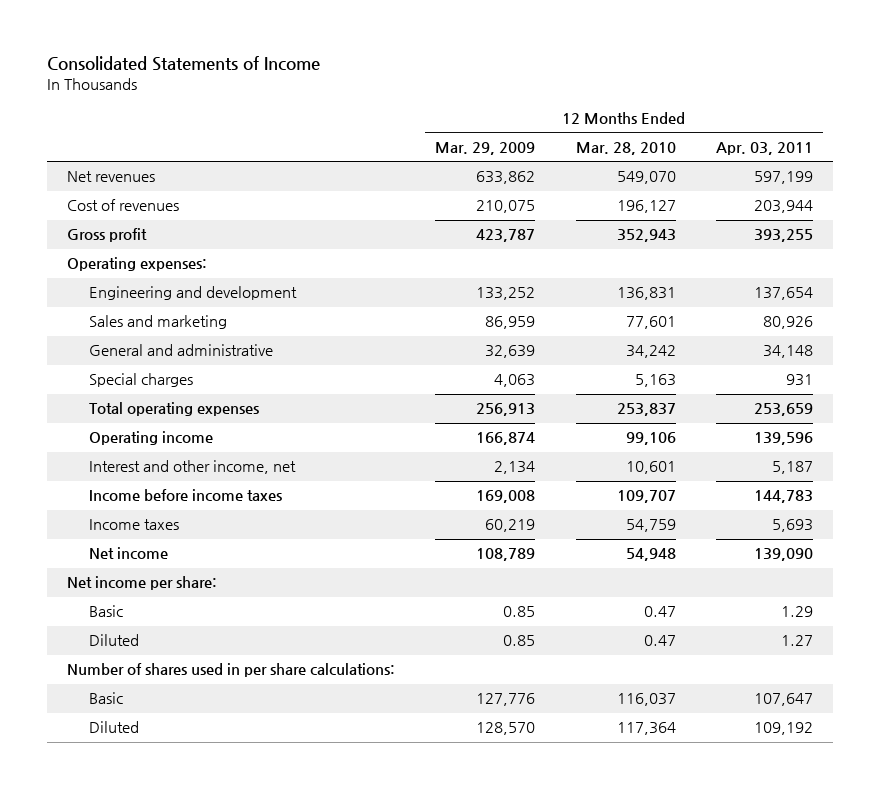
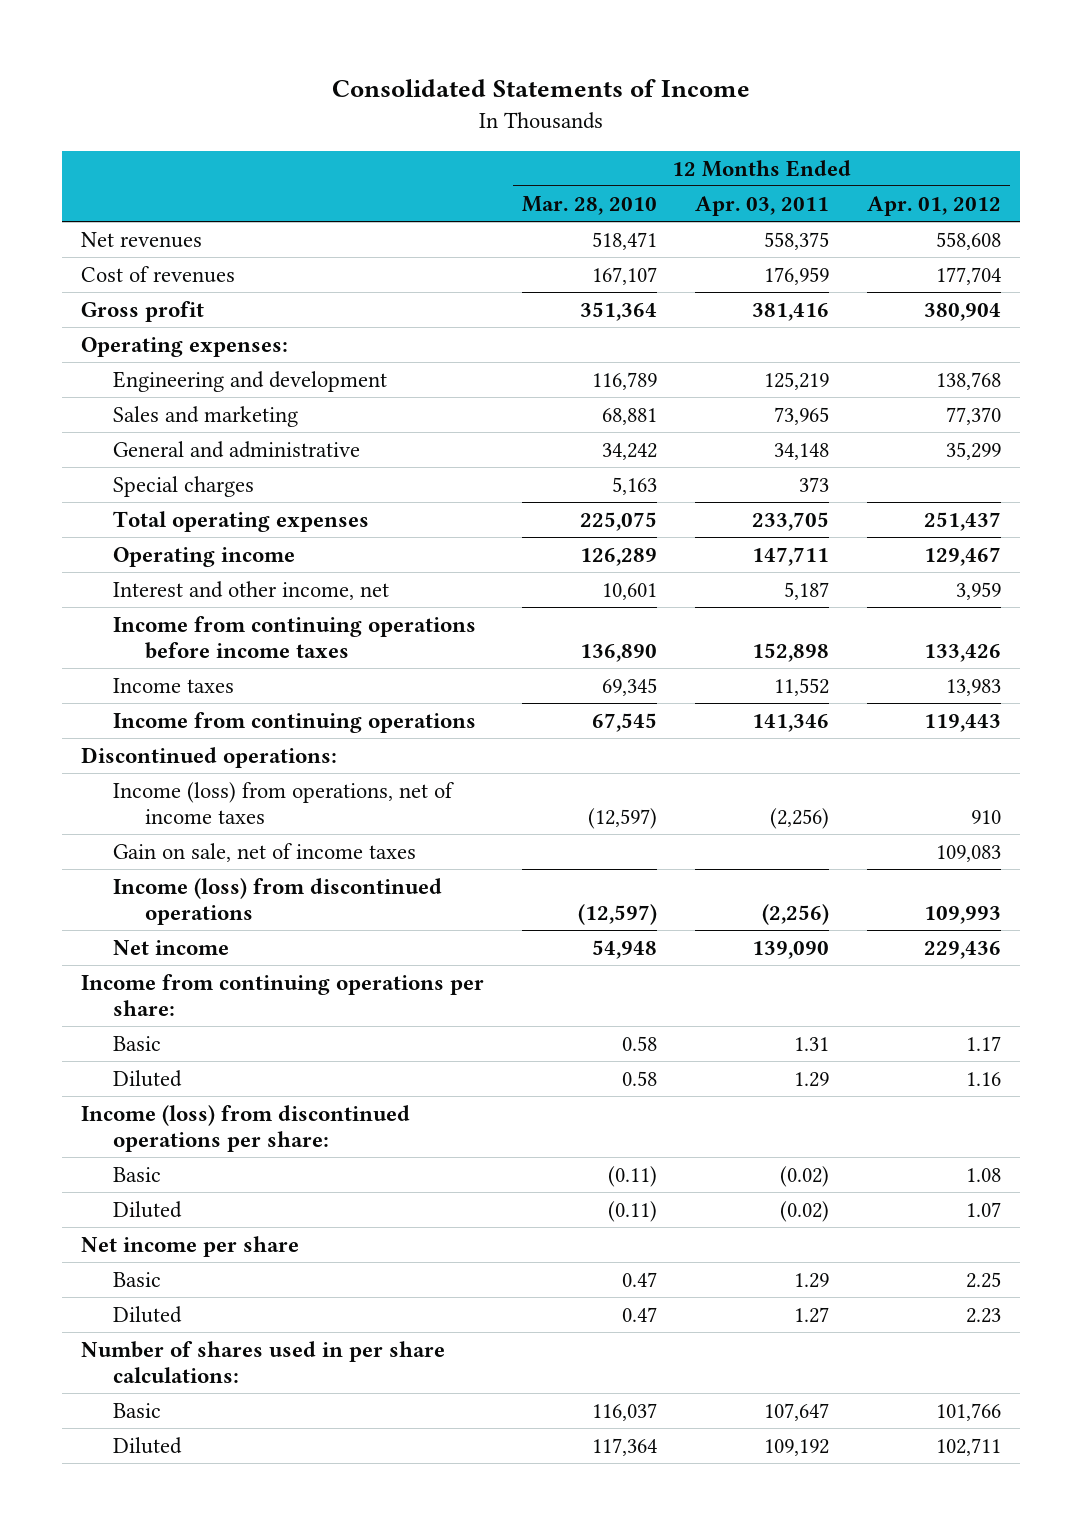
[435,141,536,155] Mar. 29, 2009 -> none
none -> [866,195,1001,216] Apr. 01, 2012
[616,171,676,185] 549,070 -> [592,232,658,251] 518,471
[754,171,814,185] 597,199 -> [764,232,830,251] 558,375
[616,200,676,214] 196,127 -> [592,267,658,286] 167,107
[754,200,814,214] 203,944 -> [764,267,830,286] 176,959
[616,229,676,243] 352,943 -> [580,302,658,322] 351,364
[754,229,814,243] 393,255 -> [752,303,830,322] 381,416
[616,287,676,301] 136,831 -> [592,372,658,391] 116,789
[754,287,814,301] 137,654 -> [764,372,830,391] 125,219
[625,316,676,330] 77,601 -> [602,408,658,426] 68,881
[763,316,814,330] 80,926 -> [774,407,830,426] 73,965
[786,374,814,387] 931 -> [799,477,830,493] 373
[616,403,676,417] 253,837 -> [580,512,658,532] 225,075
[754,403,814,417] 253,659 -> [752,512,830,532] 233,705
[625,432,676,446] 99,106 -> [580,548,658,567] 126,289
[754,432,814,446] 139,596 -> [752,547,830,567] 147,711
[89,489,283,502] Income before income taxes -> [113,616,477,660] Income from continuing operations before income taxes
[616,490,676,504] 109,707 -> [580,644,658,663] 136,890
[754,490,814,504] 144,783 -> [752,643,830,663] 152,898
[625,519,676,533] 54,759 -> [602,678,658,697] 69,345
[772,519,814,533] 5,693 -> [774,678,830,697] 11,552
none -> [113,712,477,734] Income from continuing operations
none -> [81,747,338,769] Discontinued operations:
none -> [113,782,455,825] Income (loss) from operations, net of income taxes
none -> [113,843,417,863] Gain on sale, net of income taxes
none -> [113,878,443,926] Income (loss) from discontinued operations
none -> [81,974,485,1017] Income from continuing operations per share:
none -> [113,1036,162,1052] Basic
none -> [113,1070,183,1088] Diluted
none -> [81,1105,411,1153] Income (loss) from discontinued operations per share:
none -> [113,1167,162,1183] Basic
none -> [113,1201,183,1219] Diluted
[66,576,217,591] Net income per share: -> [81,1236,300,1258] Net income per share

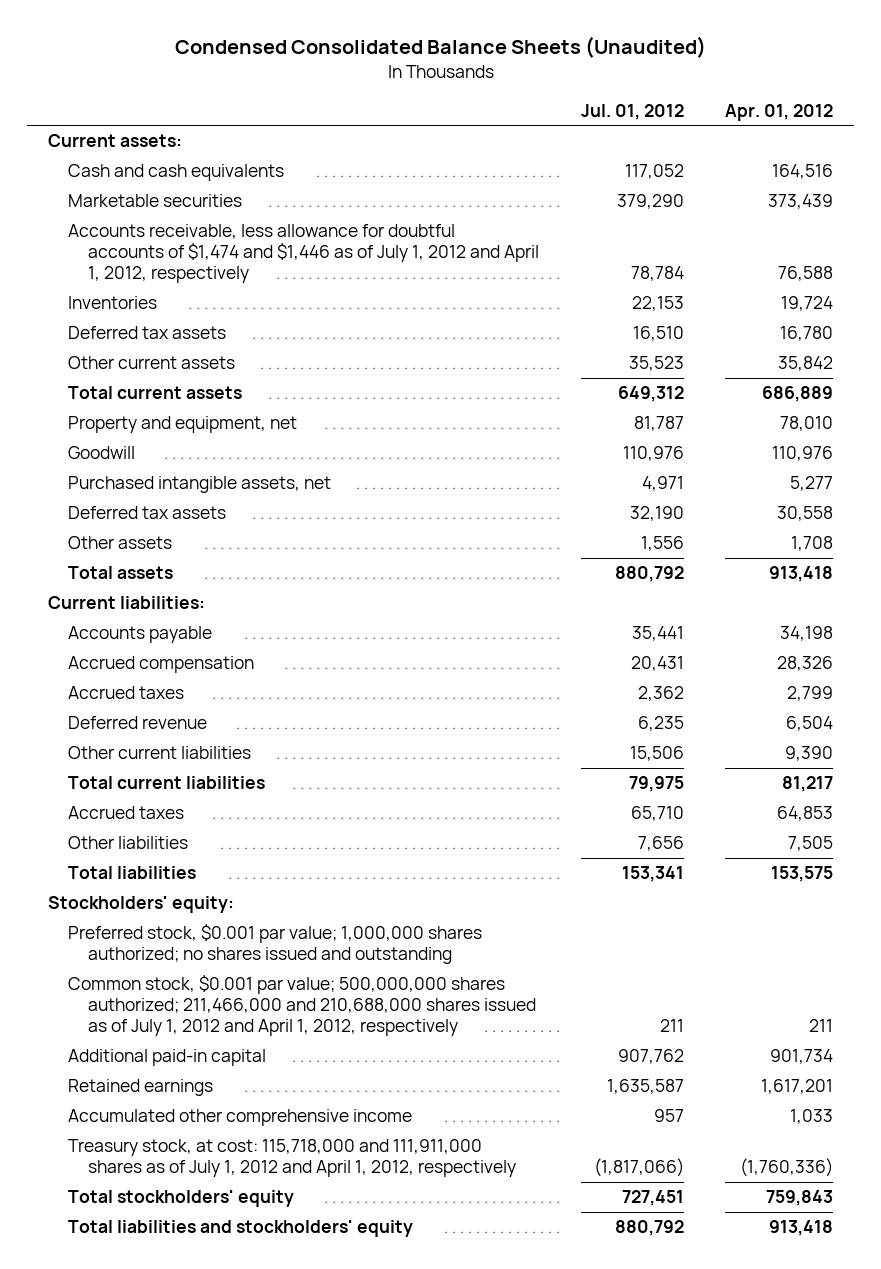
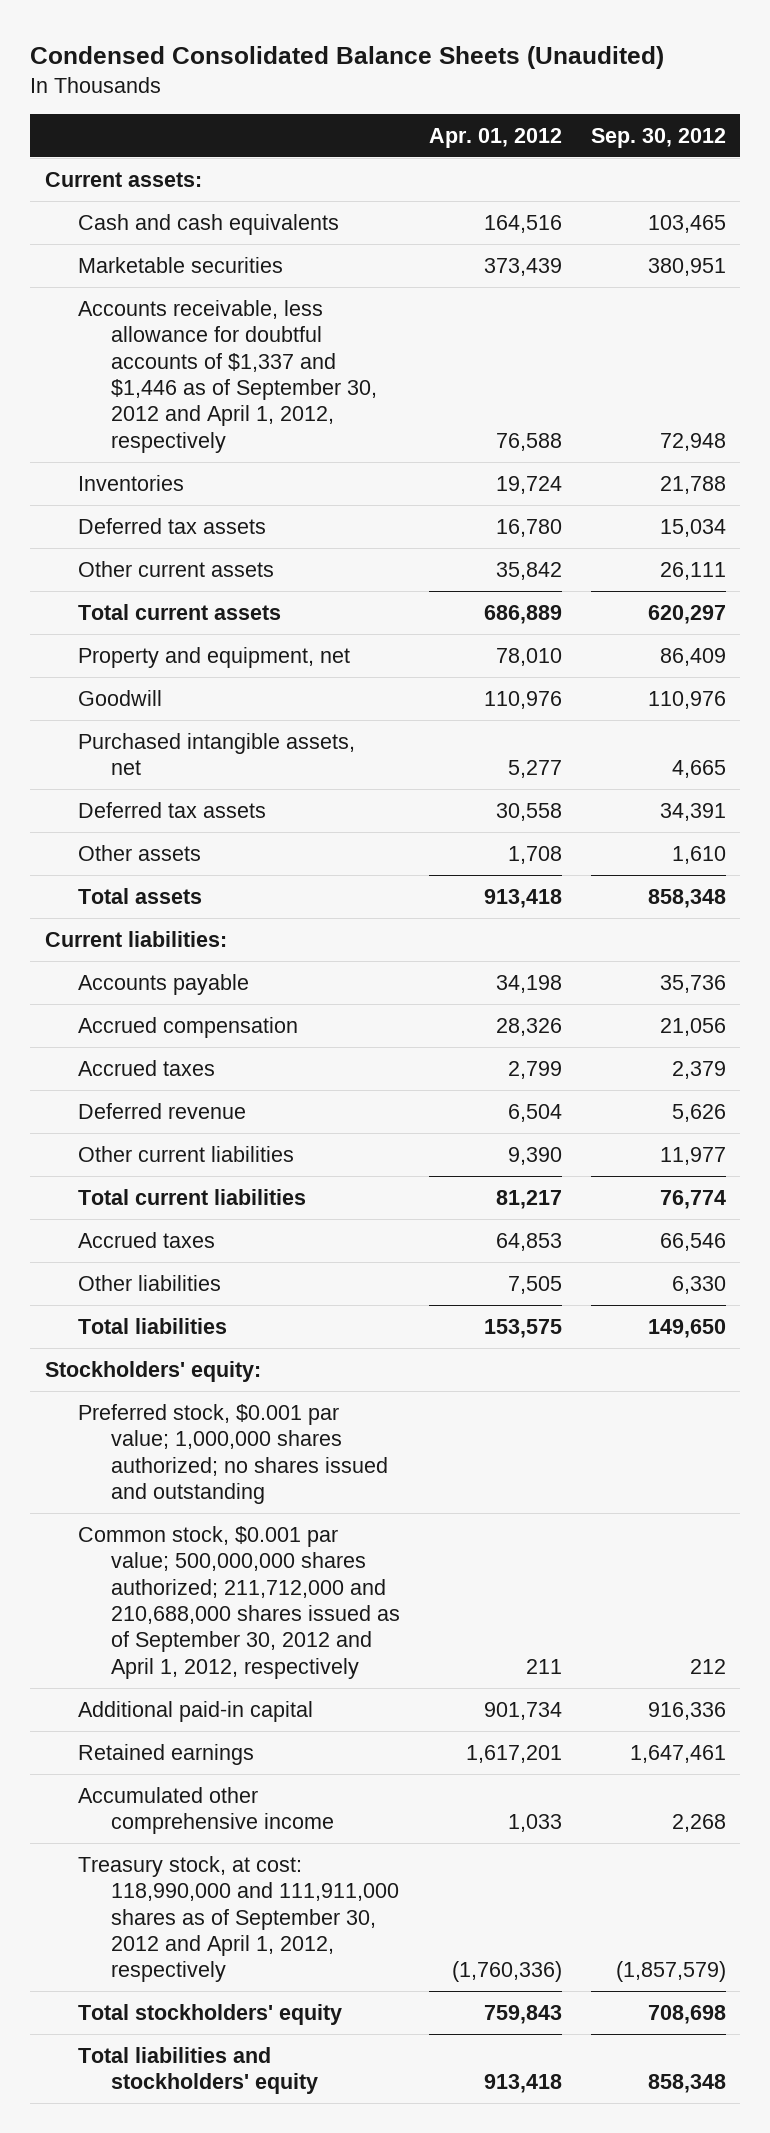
[580,103,684,120] Jul. 01, 2012 -> none
none -> [590,127,726,148] Sep. 30, 2012
[68,224,540,284] Accounts receivable, less allowance for doubtful accounts of $1,474 and $1,446 as of July 1, 2012 and April 1, 2012, respectively -> [77,299,378,453] Accounts receivable, less allowance for doubtful accounts of $1,337 and $1,446 as of September 30, 2012 and April 1, 2012, respectively
[68,975,537,1037] Common stock, $0.001 par value; 500,000,000 shares authorized; 211,466,000 and 210,688,000 shares issued as of July 1, 2012 and April 1, 2012, respectively -> [77,1525,401,1679] Common stock, $0.001 par value; 500,000,000 shares authorized; 211,712,000 and 210,688,000 shares issued as of September 30, 2012 and April 1, 2012, respectively
[68,1139,517,1178] Treasury stock, at cost: 115,718,000 and 111,911,000 shares as of July 1, 2012 and April 1, 2012, respectively -> [77,1855,400,1983] Treasury stock, at cost: 118,990,000 and 111,911,000 shares as of September 30, 2012 and April 1, 2012, respectively

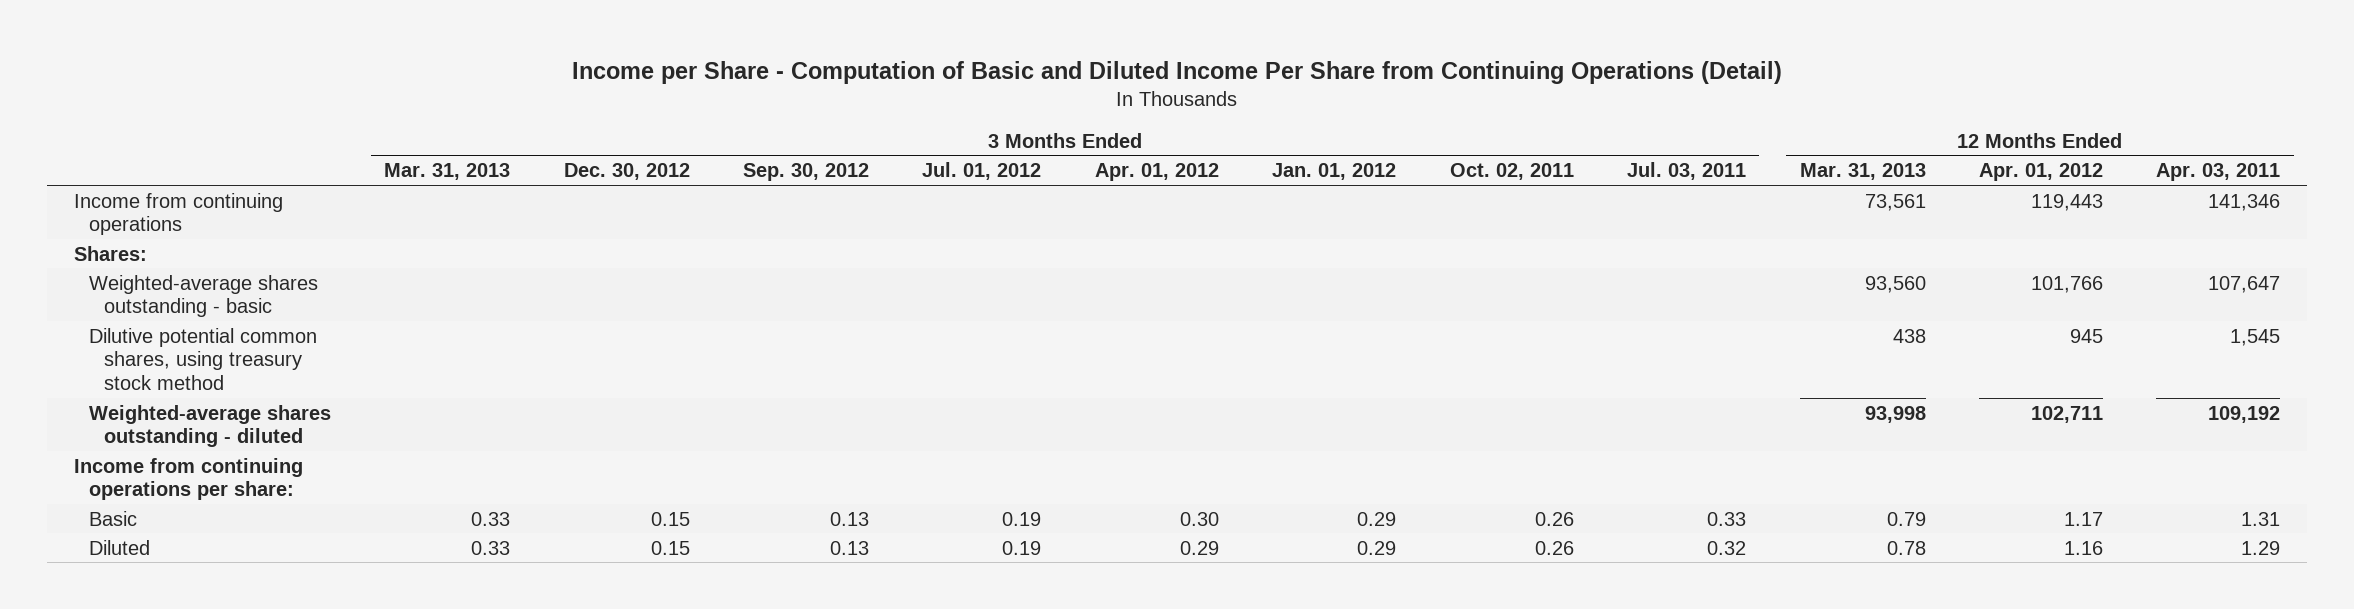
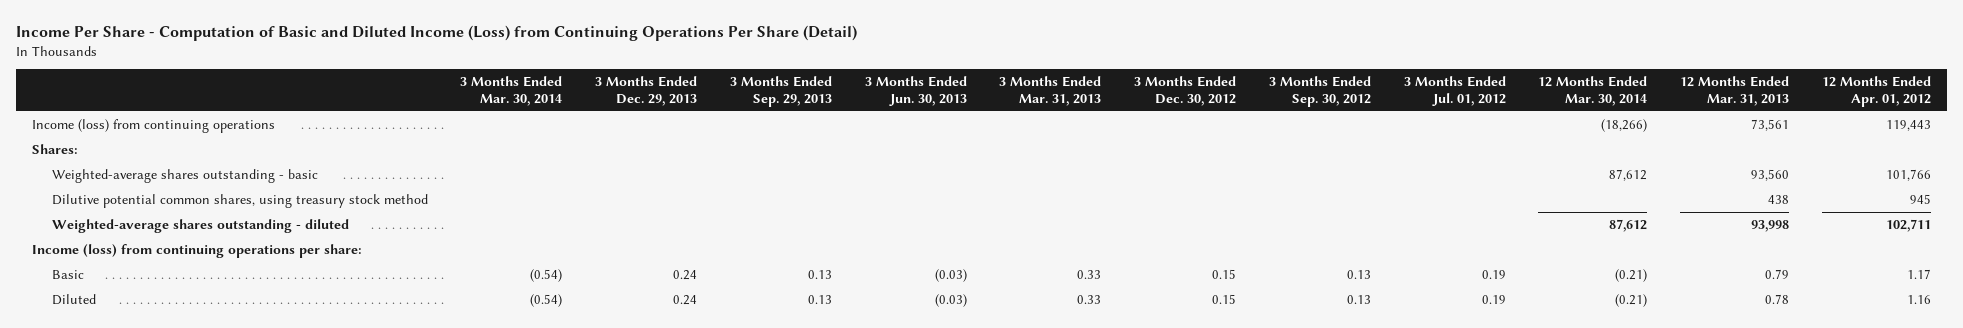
[572,60,1783,84] Income per Share - Computation of Basic and Diluted Income Per Share from Continuing Operations (Detail) -> [15,24,857,41] Income Per Share - Computation of Basic and Diluted Income (Loss) from Continuing Operations Per Share (Detail)
[1094,163,1219,182] Apr. 01, 2012 -> none
[1272,163,1397,181] Jan. 01, 2012 -> none
[1449,163,1574,181] Oct. 02, 2011 -> none
[1627,162,1747,181] Jul. 03, 2011 -> none
[2156,163,2281,182] Apr. 03, 2011 -> none
none -> [460,76,563,106] 3 Months Ended Mar. 30, 2014
none -> [595,76,698,106] 3 Months Ended Dec. 29, 2013
none -> [729,76,832,107] 3 Months Ended Sep. 29, 2013
none -> [864,76,967,106] 3 Months Ended Jun. 30, 2013
none -> [1538,76,1648,106] 12 Months Ended Mar. 30, 2014
[74,192,284,236] Income from continuing operations -> [31,118,275,133] Income (loss) from continuing operations
[74,457,304,501] Income from continuing operations per share: -> [31,243,362,258] Income (loss) from continuing operations per share:

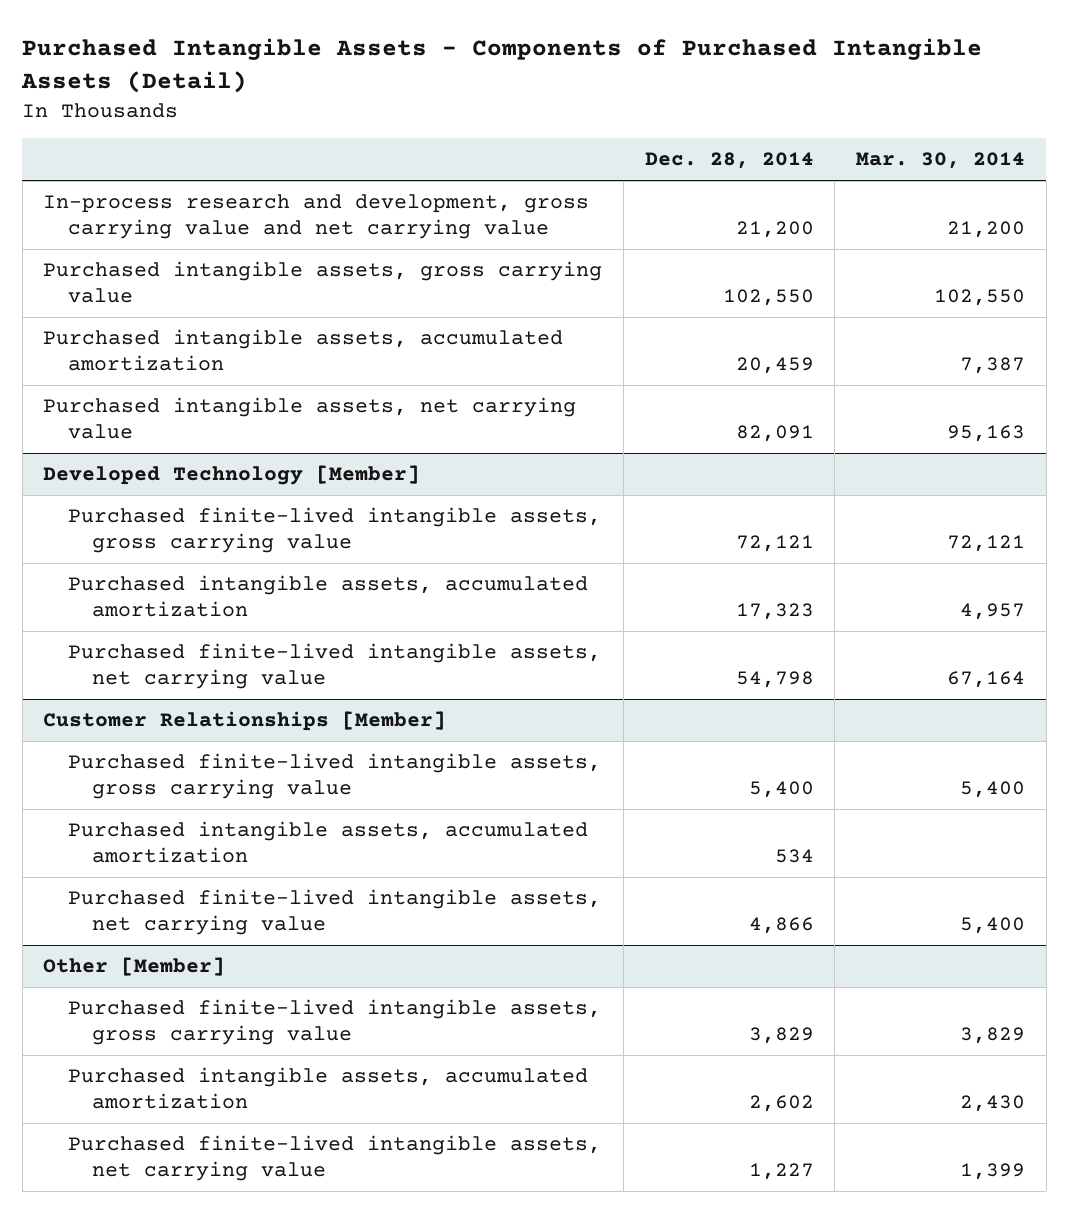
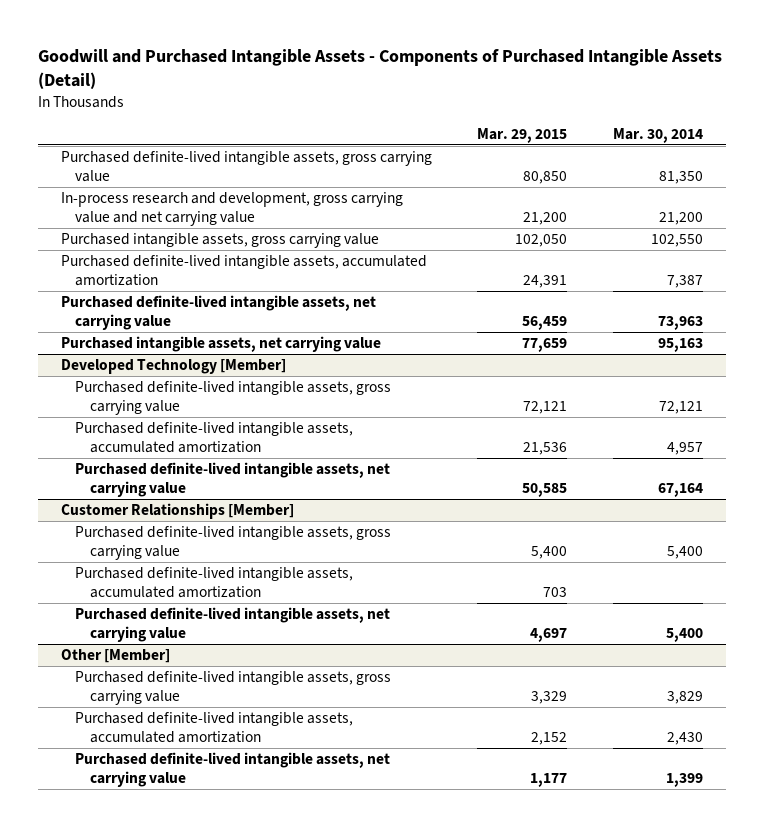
[21,38,983,94] Purchased Intangible Assets - Components of Purchased Intangible Assets (Detail) -> [37,48,722,89] Goodwill and Purchased Intangible Assets - Components of Purchased Intangible Assets (Detail)
[644,152,814,170] Dec. 28, 2014 -> none
none -> [477,127,568,143] Mar. 29, 2015
none -> [60,151,432,182] Purchased definite-lived intangible assets, gross carrying value
[43,329,564,371] Purchased intangible assets, accumulated amortization -> [60,255,427,286] Purchased definite-lived intangible assets, accumulated amortization
none -> [60,295,376,330] Purchased definite-lived intangible assets, net carrying value
[67,507,601,553] Purchased finite-lived intangible assets, gross carrying value -> [75,381,392,415] Purchased definite-lived intangible assets, gross carrying value
[67,575,588,617] Purchased intangible assets, accumulated amortization -> [75,422,354,453] Purchased definite-lived intangible assets, accumulated amortization
[67,643,601,689] Purchased finite-lived intangible assets, net carrying value -> [75,462,391,497] Purchased definite-lived intangible assets, net carrying value
[67,753,601,799] Purchased finite-lived intangible assets, gross carrying value -> [75,526,392,560] Purchased definite-lived intangible assets, gross carrying value
[67,821,588,863] Purchased intangible assets, accumulated amortization -> [75,567,354,598] Purchased definite-lived intangible assets, accumulated amortization
[67,889,601,935] Purchased finite-lived intangible assets, net carrying value -> [75,607,391,642] Purchased definite-lived intangible assets, net carrying value
[67,999,601,1045] Purchased finite-lived intangible assets, gross carrying value -> [75,671,392,705] Purchased definite-lived intangible assets, gross carrying value
[67,1067,588,1109] Purchased intangible assets, accumulated amortization -> [75,712,354,743] Purchased definite-lived intangible assets, accumulated amortization
[67,1135,601,1181] Purchased finite-lived intangible assets, net carrying value -> [75,752,391,787] Purchased definite-lived intangible assets, net carrying value

